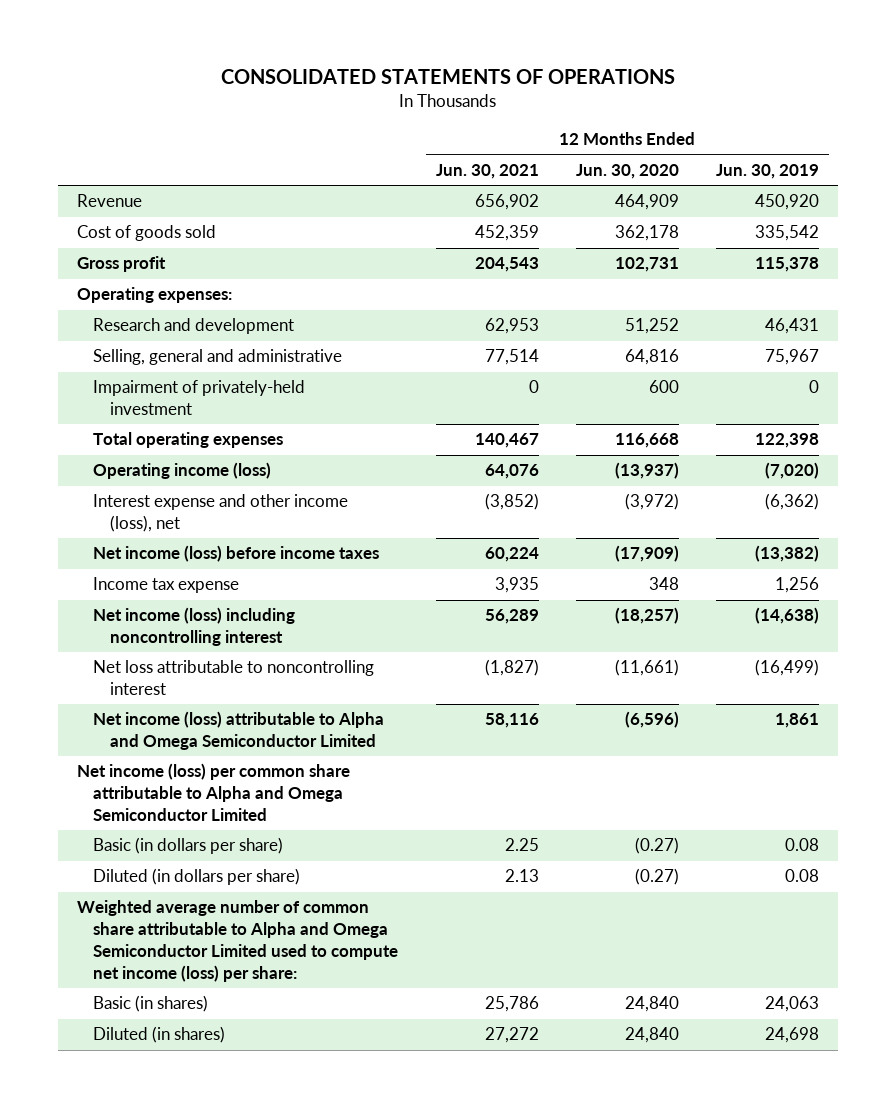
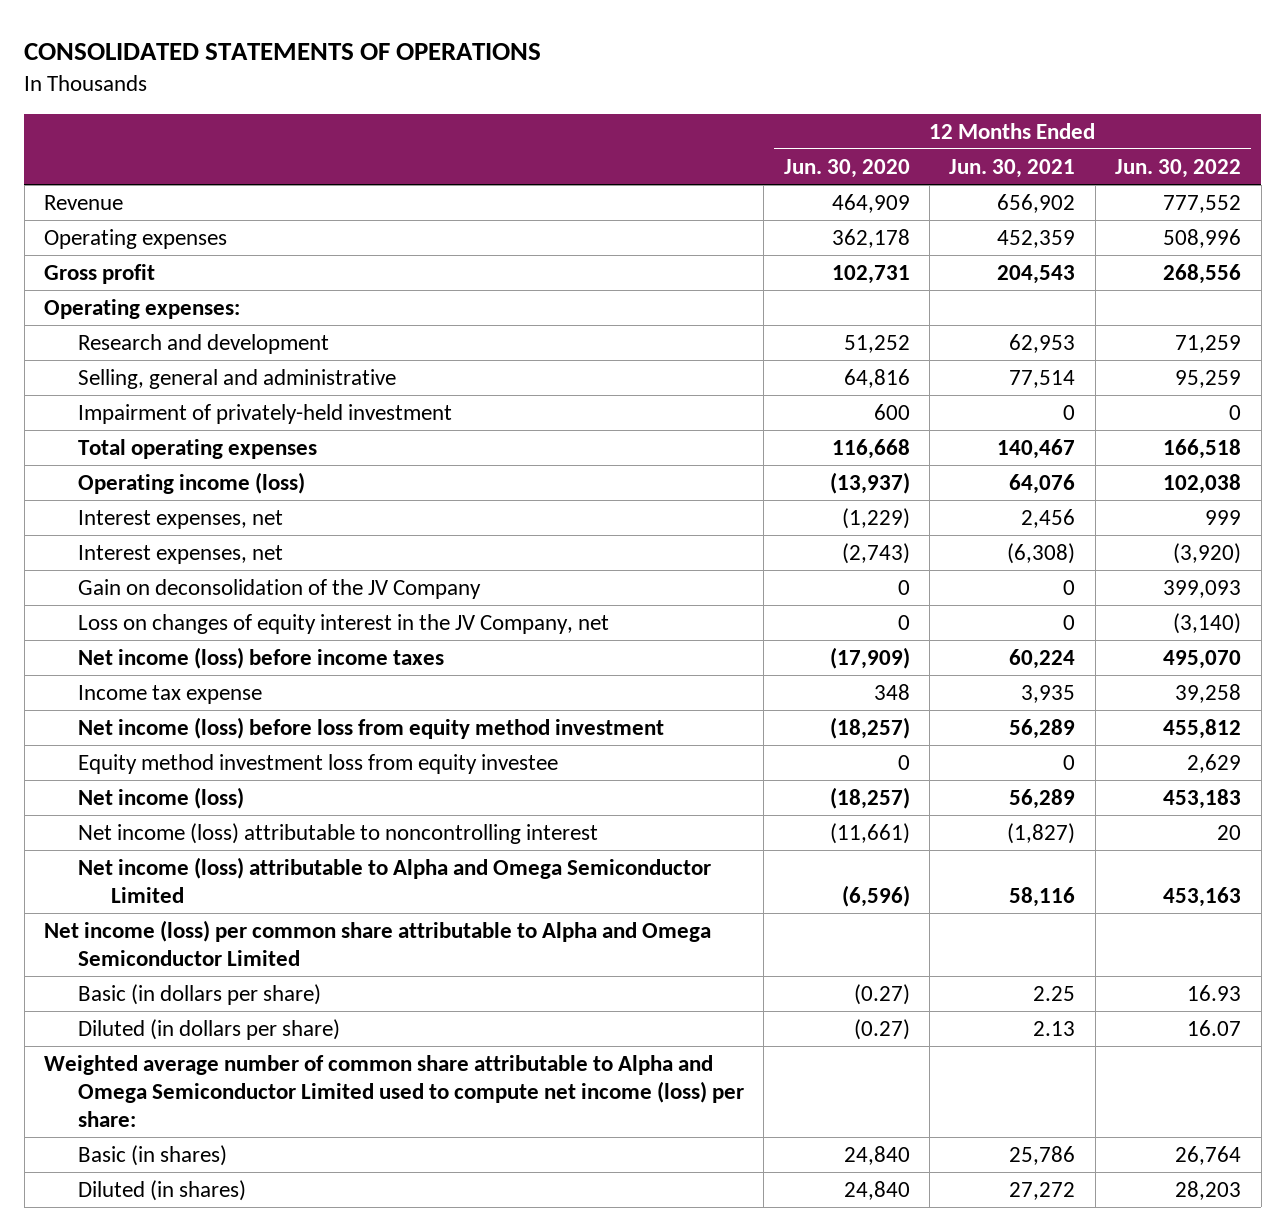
[716,163,820,179] Jun. 30, 2019 -> none
none -> [1115,158,1242,178] Jun. 30, 2022
[76,225,216,242] Cost of goods sold -> [44,229,228,250] Operating expenses
[93,494,349,533] Interest expense and other income (loss), net -> [77,510,283,530] Interest expenses, net
[484,493,539,511] (3,852) -> [1021,509,1076,529] 2,456
[624,493,679,511] (3,972) -> [841,508,910,530] (1,229)
none -> [77,545,283,565] Interest expenses, net
none -> [77,579,481,600] Gain on deconsolidation of the JV Company
none -> [77,614,609,635] Loss on changes of equity interest in the JV Company, net
none -> [77,717,664,740] Net income (loss) before loss from equity method investment
none -> [77,754,558,775] Equity method investment loss from equity investee
[93,607,296,647] Net income (loss) including noncontrolling interest -> [77,787,244,810] Net income (loss)
[93,660,375,696] Net loss attributable to noncontrolling interest -> [77,823,598,845] Net income (loss) attributable to noncontrolling interest

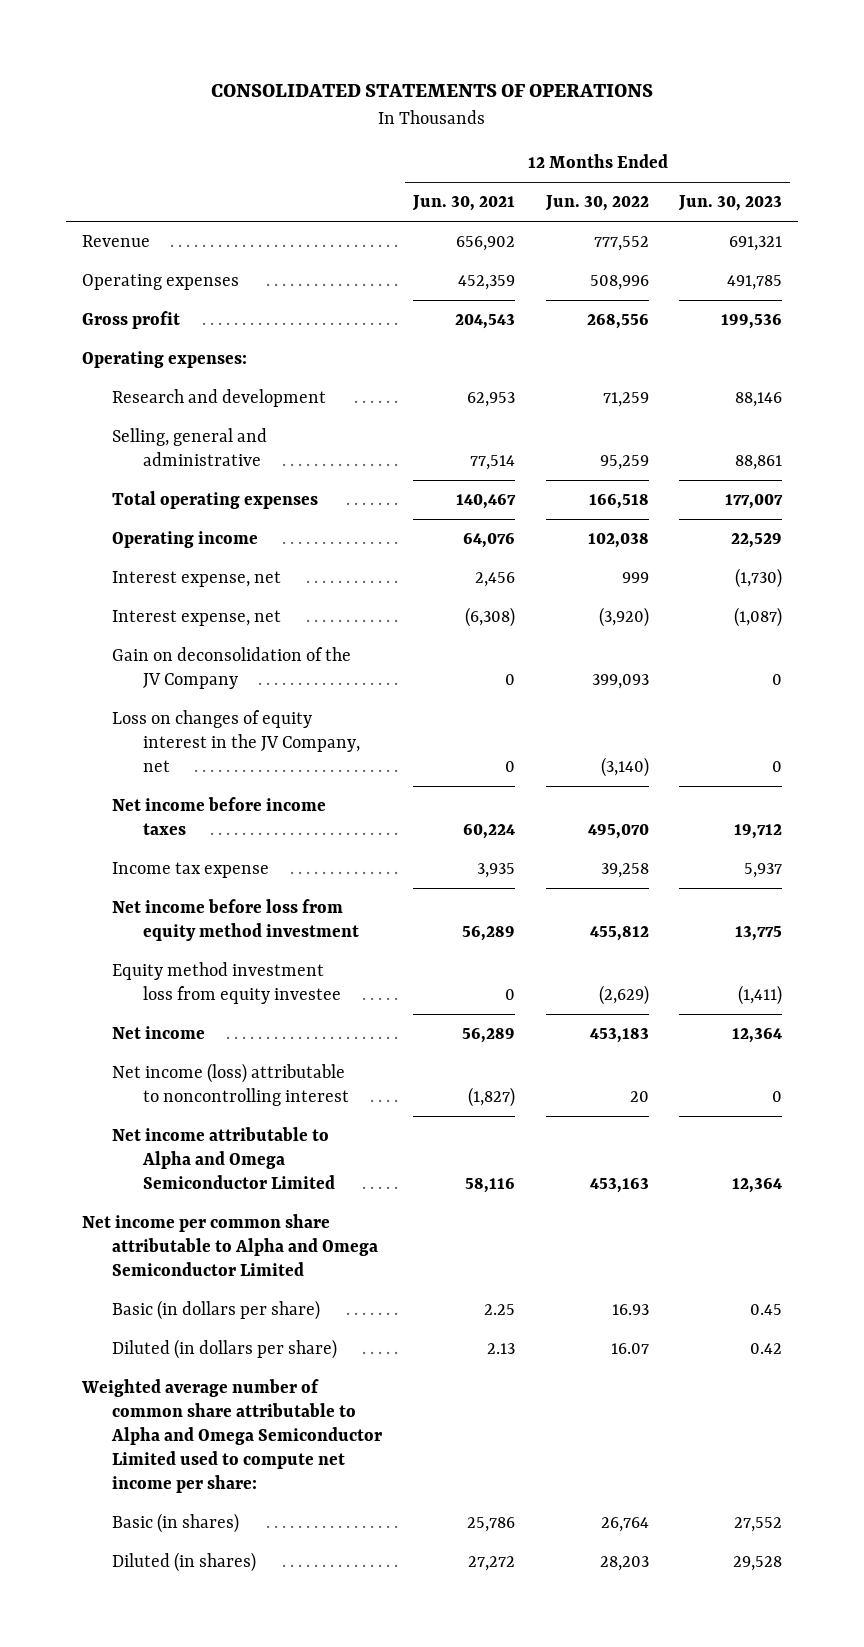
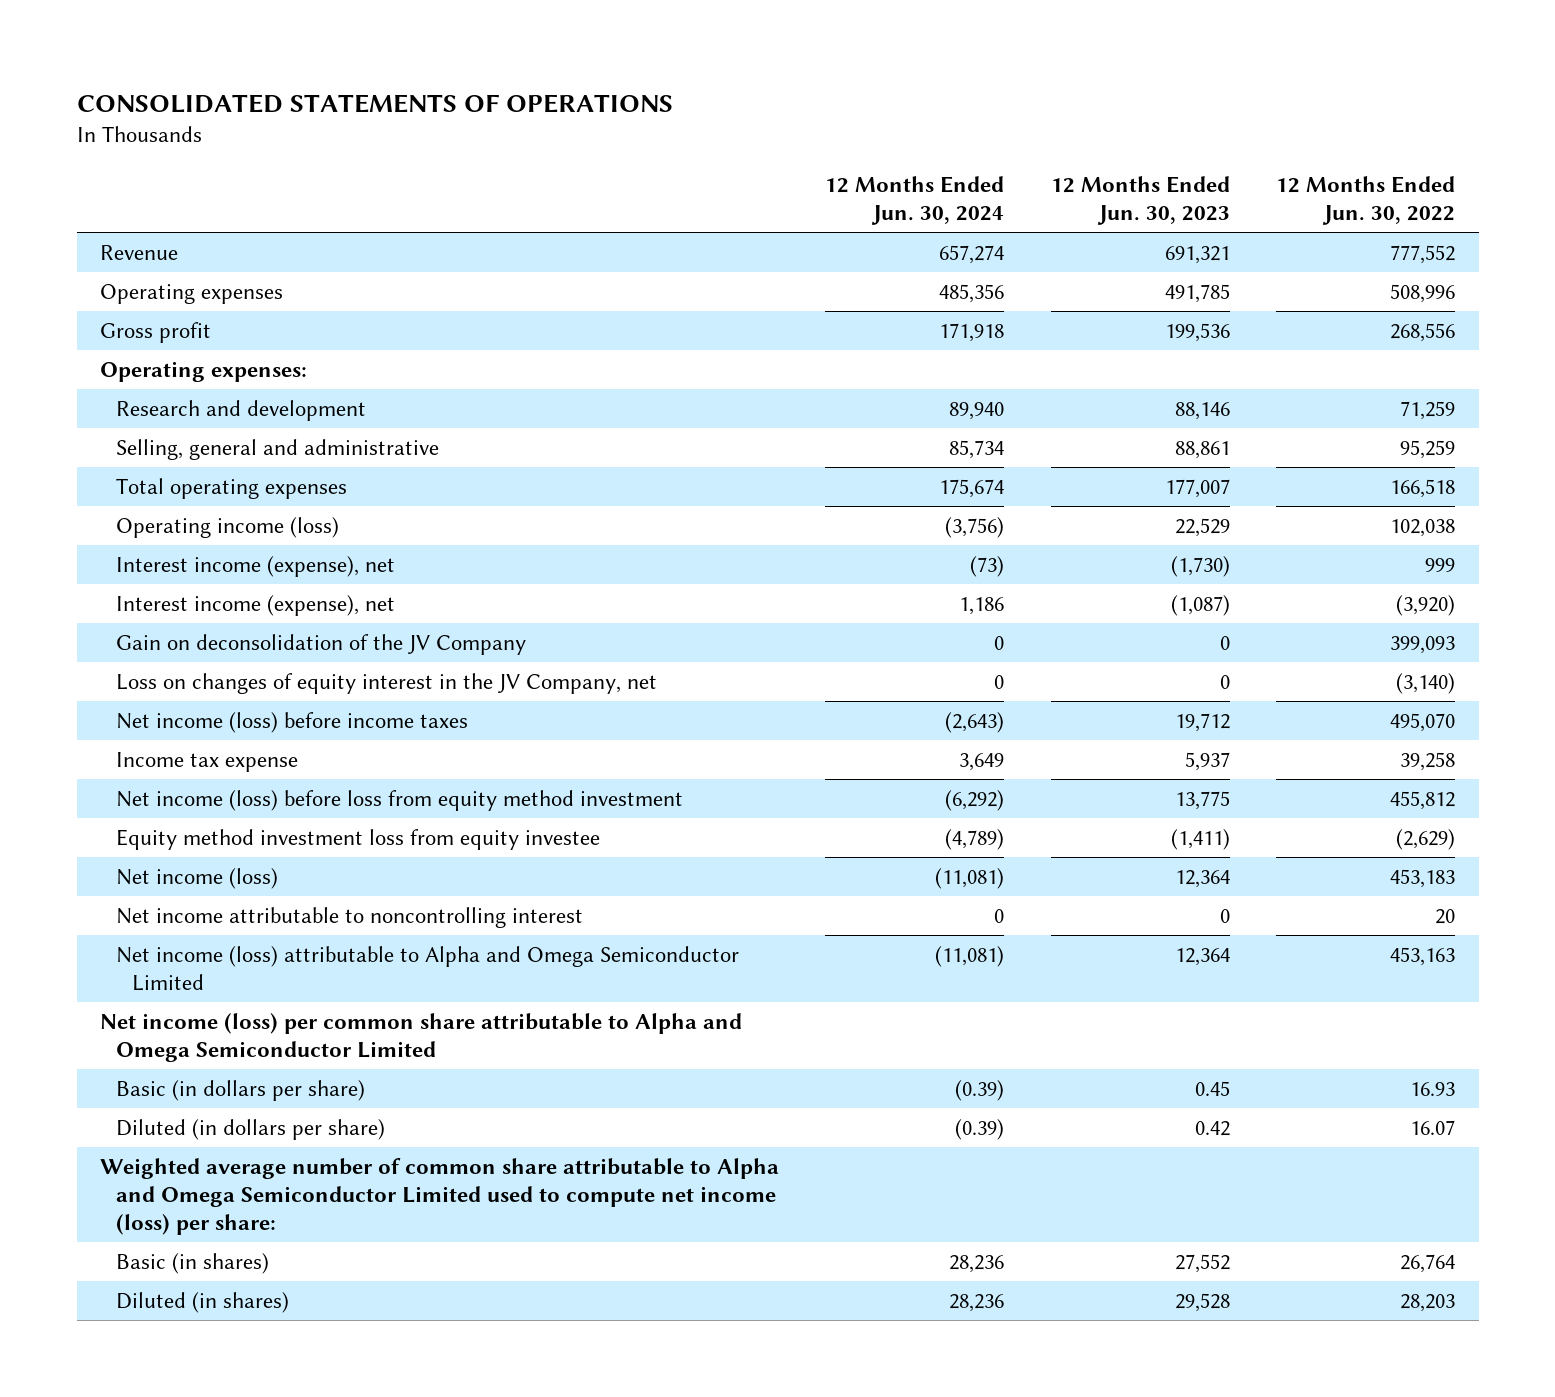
[411,195,515,212] Jun. 30, 2021 -> none
none -> [825,176,1005,225] 12 Months Ended Jun. 30, 2024
[112,531,259,549] Operating income -> [115,517,339,539] Operating income (loss)
[112,571,282,588] Interest expense, net -> [115,556,395,578] Interest income (expense), net
[112,610,282,627] Interest expense, net -> [115,595,395,617] Interest income (expense), net
[112,797,327,836] Net income before income taxes -> [115,712,468,734] Net income (loss) before income taxes
[112,899,360,942] Net income before loss from equity method investment -> [115,790,683,812] Net income (loss) before loss from equity method investment
[112,1026,206,1040] Net income -> [115,868,278,890] Net income (loss)
[112,1063,350,1107] Net income (loss) attributable to noncontrolling interest -> [115,907,583,929] Net income attributable to noncontrolling interest
[112,1127,336,1190] Net income attributable to Alpha and Omega Semiconductor Limited -> [115,946,739,992] Net income (loss) attributable to Alpha and Omega Semiconductor Limited
[81,1214,379,1277] Net income per common share attributable to Alpha and Omega Semiconductor Limited -> [99,1013,742,1063] Net income (loss) per common share attributable to Alpha and Omega Semiconductor Limited
[80,1379,383,1494] Weighted average number of common share attributable to Alpha and Omega Semiconductor Limited used to compute net income per share: -> [99,1158,779,1235] Weighted average number of common share attributable to Alpha and Omega Semiconductor Limited used to compute net income (loss) per share:

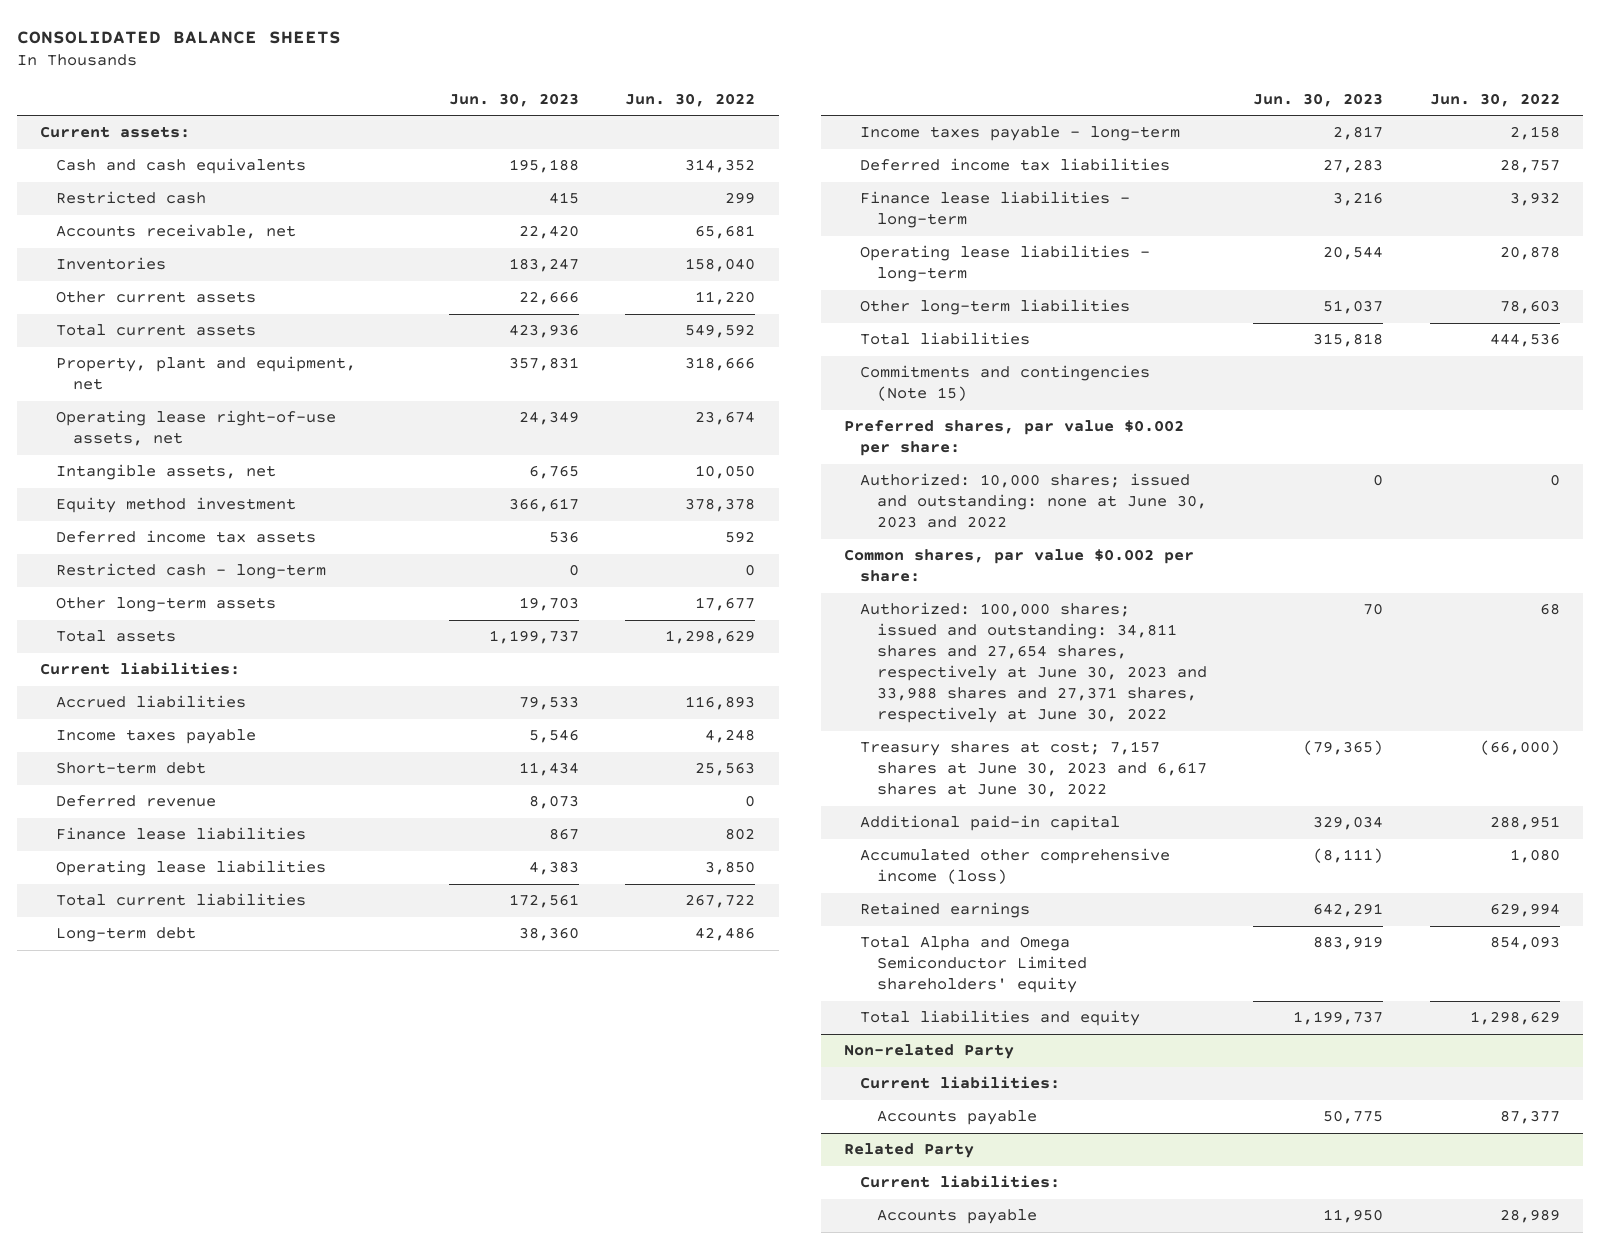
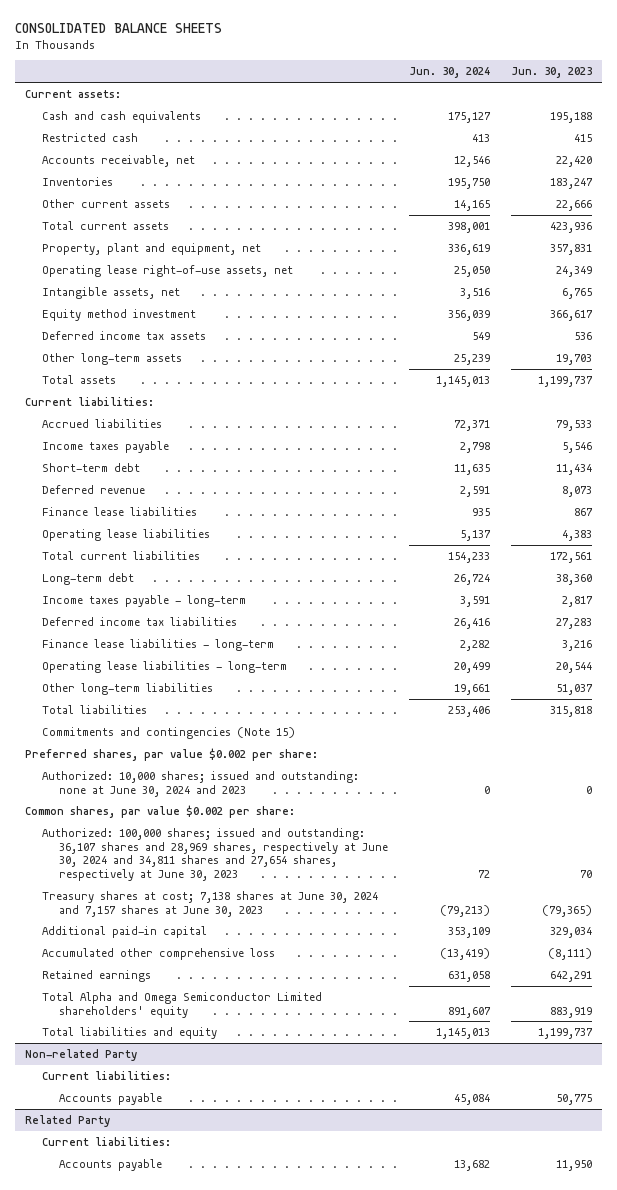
[625,92,756,107] Jun. 30, 2022 -> none
none -> [408,67,490,79] Jun. 30, 2024
[56,563,327,580] Restricted cash - long-term -> none
[860,473,1207,529] Authorized: 10,000 shares; issued and outstanding: none at June 30, 2023 and 2022 -> [42,770,360,797] Authorized: 10,000 shares; issued and outstanding: none at June 30, 2024 and 2023
[860,602,1207,724] Authorized: 100,000 shares; issued and outstanding: 34,811 shares and 27,654 shares, respectively at June 30, 2023 and 33,988 shares and 27,371 shares, respectively at June 30, 2022 -> [42,827,388,882] Authorized: 100,000 shares; issued and outstanding: 36,107 shares and 28,969 shares, respectively at June 30, 2024 and 34,811 shares and 27,654 shares, respectively at June 30, 2023
[860,741,1207,798] Treasury shares at cost; 7,157 shares at June 30, 2023 and 6,617 shares at June 30, 2022 -> [42,890,379,917] Treasury shares at cost; 7,138 shares at June 30, 2024 and 7,157 shares at June 30, 2023
[860,848,1171,885] Accumulated other comprehensive income (loss) -> [42,947,276,960] Accumulated other comprehensive loss

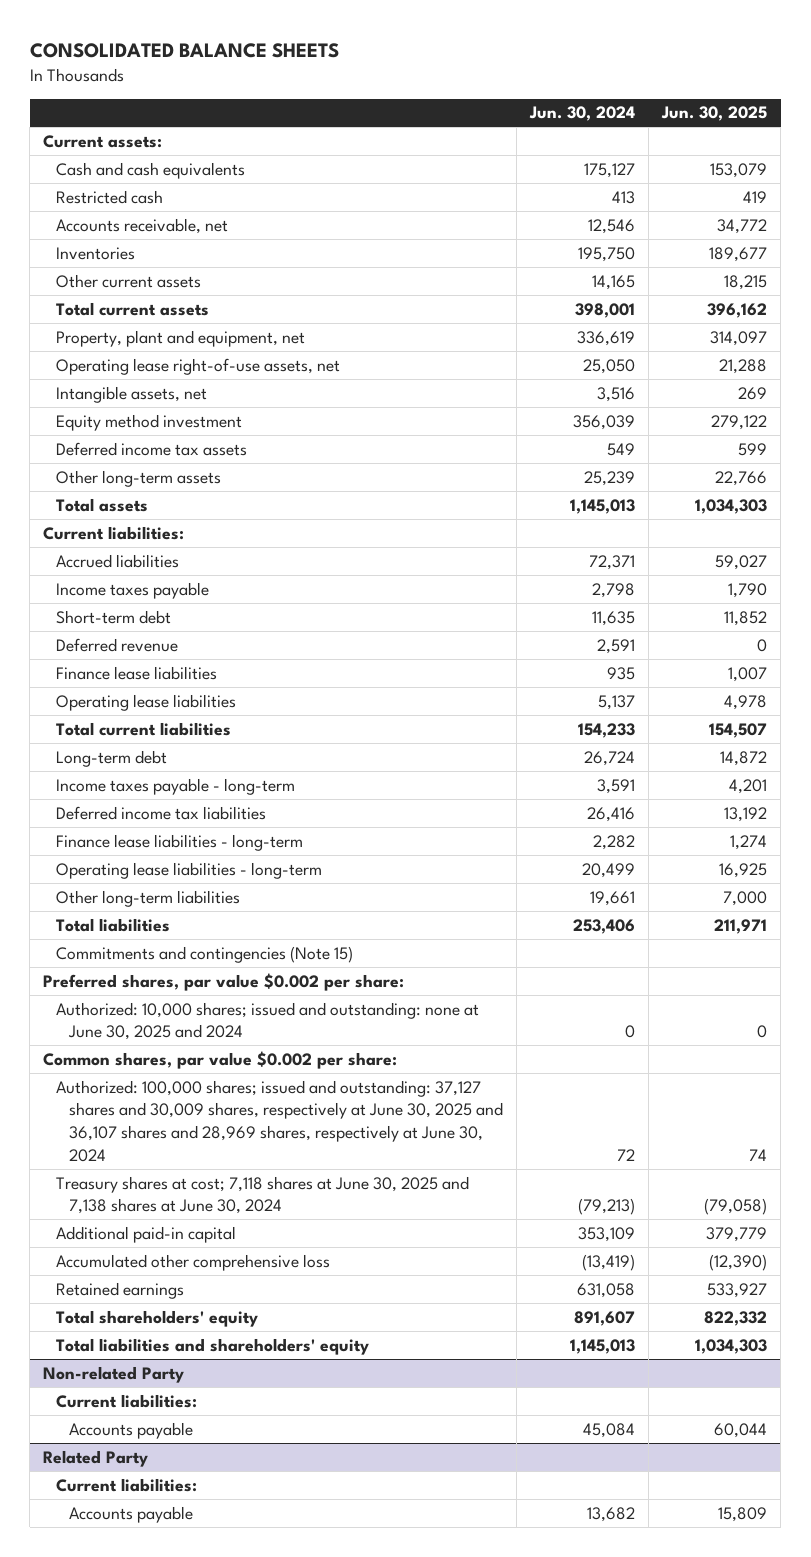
[510,67,592,79] Jun. 30, 2023 -> none
none -> [661,106,768,122] Jun. 30, 2025
[42,770,360,797] Authorized: 10,000 shares; issued and outstanding: none at June 30, 2024 and 2023 -> [56,1001,480,1041] Authorized: 10,000 shares; issued and outstanding: none at June 30, 2025 and 2024
[42,827,388,882] Authorized: 100,000 shares; issued and outstanding: 36,107 shares and 28,969 shares, respectively at June 30, 2024 and 34,811 shares and 27,654 shares, respectively at June 30, 2023 -> [56,1079,503,1162] Authorized: 100,000 shares; issued and outstanding: 37,127 shares and 30,009 shares, respectively at June 30, 2025 and 36,107 shares and 28,969 shares, respectively at June 30, 2024
[42,890,379,917] Treasury shares at cost; 7,138 shares at June 30, 2024 and 7,157 shares at June 30, 2023 -> [56,1175,470,1215] Treasury shares at cost; 7,118 shares at June 30, 2025 and 7,138 shares at June 30, 2024
[42,991,323,1018] Total Alpha and Omega Semiconductor Limited shareholders' equity -> [56,1309,259,1327] Total shareholders' equity
[42,1026,218,1039] Total liabilities and equity -> [56,1337,370,1355] Total liabilities and shareholders' equity

